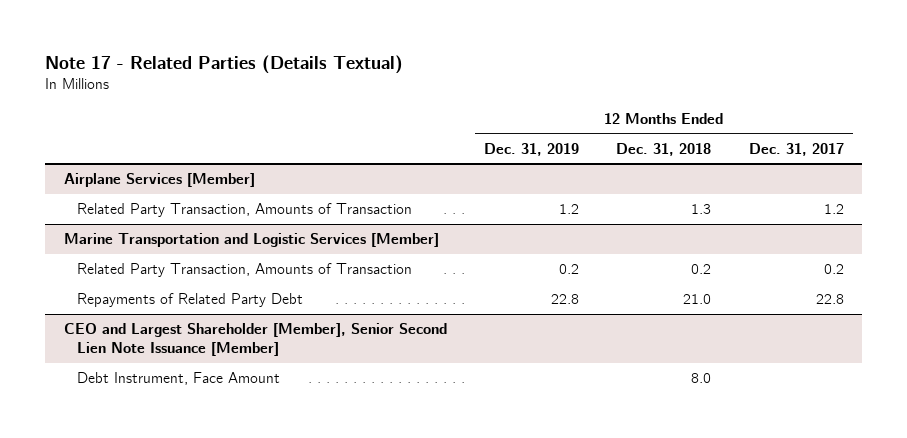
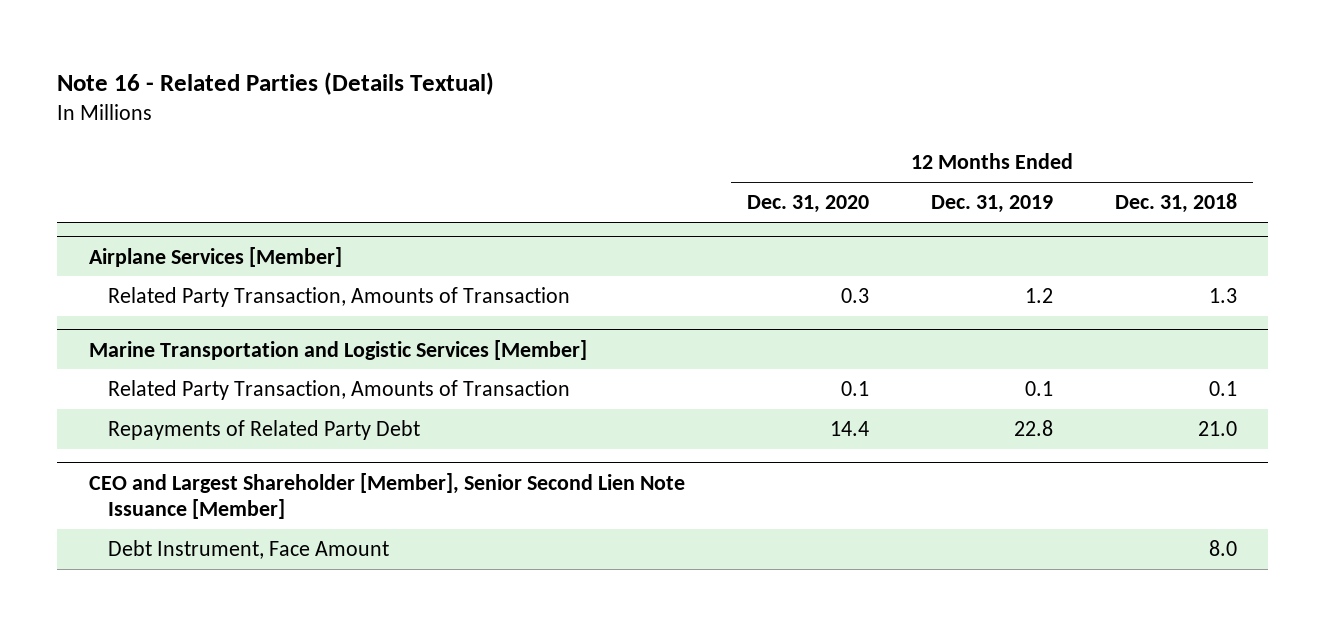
[44,54,403,74] Note 17 - Related Parties (Details Textual) -> [57,72,495,96] Note 16 - Related Parties (Details Textual)
[748,142,844,156] Dec. 31, 2017 -> none
none -> [746,195,869,214] Dec. 31, 2020
[558,264,579,275] 0.2 -> [1024,381,1053,397] 0.1
[691,264,712,275] 0.2 -> [1209,381,1238,397] 0.1

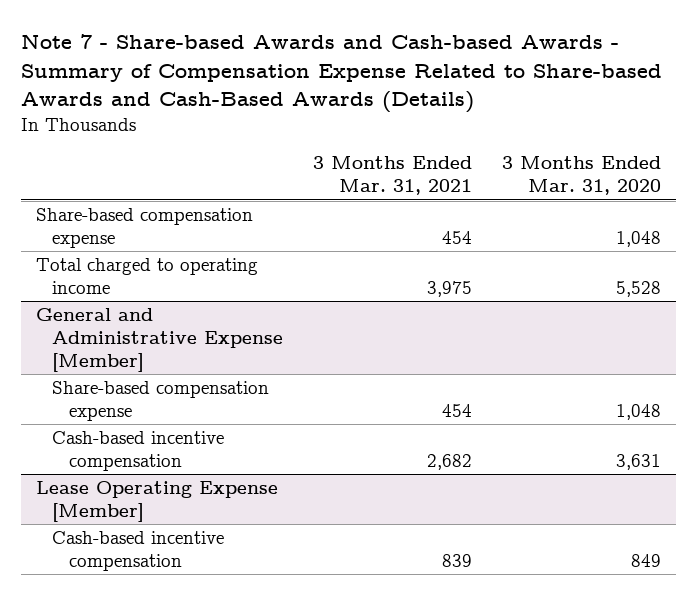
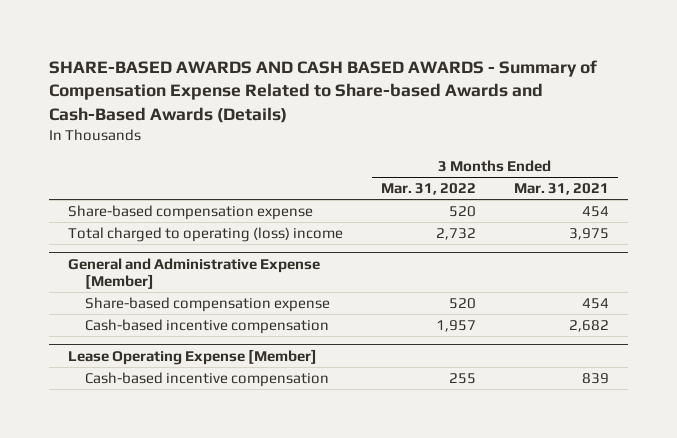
[20,34,662,114] Note 7 - Share-based Awards and Cash-based Awards - Summary of Compensation Expense Related to Share-based Awards and Cash-Based Awards (Details) -> [49,59,598,123] SHARE-BASED AWARDS AND CASH BASED AWARDS - Summary of Compensation Expense Related to Share-based Awards and Cash-Based Awards (Details)
[502,156,662,196] 3 Months Ended Mar. 31, 2020 -> none
none -> [381,183,477,196] Mar. 31, 2022
[35,258,258,295] Total charged to operating income -> [68,227,344,243] Total charged to operating (loss) income

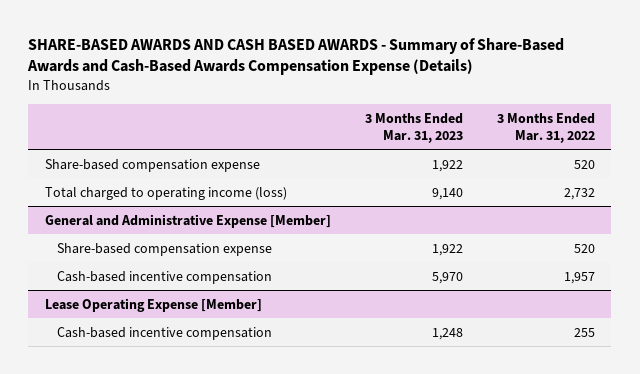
[49,59,598,123] SHARE-BASED AWARDS AND CASH BASED AWARDS - Summary of Compensation Expense Related to Share-based Awards and Cash-Based Awards (Details) -> [27,37,565,76] SHARE-BASED AWARDS AND CASH BASED AWARDS - Summary of Share-Based Awards and Cash-Based Awards Compensation Expense (Details)
[513,183,609,196] Mar. 31, 2021 -> none
none -> [364,112,463,144] 3 Months Ended Mar. 31, 2023
[68,227,344,243] Total charged to operating (loss) income -> [44,186,287,200] Total charged to operating income (loss)

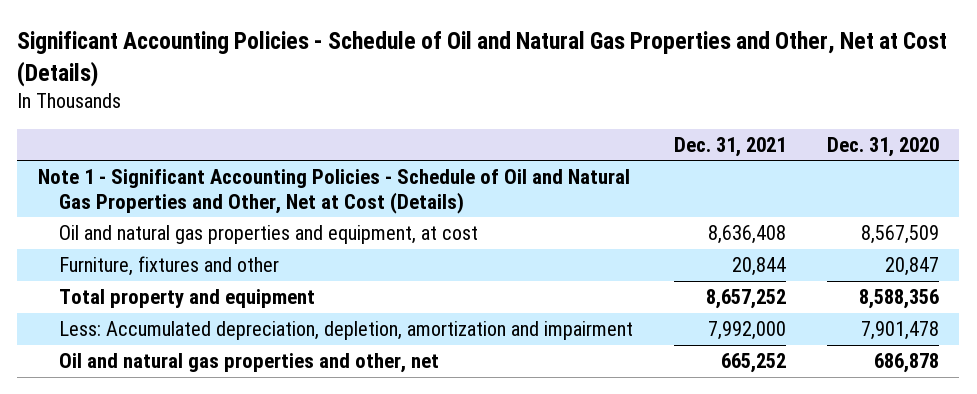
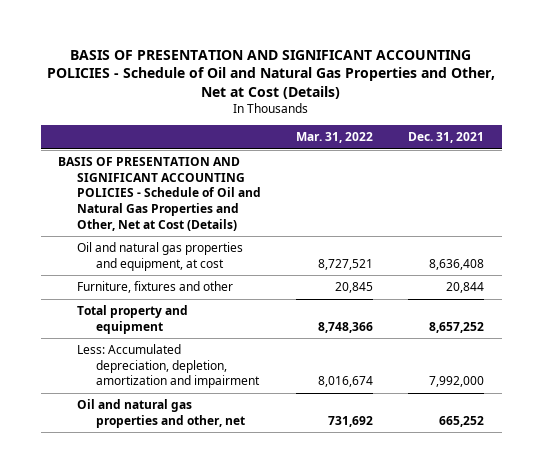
[17,31,948,87] Significant Accounting Policies - Schedule of Oil and Natural Gas Properties and Other, Net at Cost (Details) -> [47,49,496,99] BASIS OF PRESENTATION AND SIGNIFICANT ACCOUNTING POLICIES - Schedule of Oil and Natural Gas Properties and Other, Net at Cost (Details)
[827,136,940,157] Dec. 31, 2020 -> none
none -> [295,132,373,144] Mar. 31, 2022
[37,169,630,214] Note 1 - Significant Accounting Policies - Schedule of Oil and Natural Gas Properties and Other, Net at Cost (Details) -> [58,157,261,231] BASIS OF PRESENTATION AND SIGNIFICANT ACCOUNTING POLICIES - Schedule of Oil and Natural Gas Properties and Other, Net at Cost (Details)

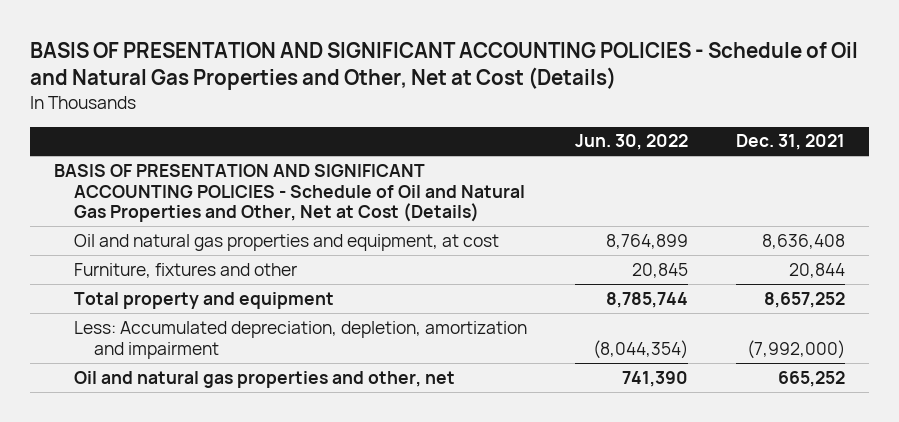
[295,132,373,144] Mar. 31, 2022 -> none
none -> [574,134,688,151] Jun. 30, 2022
[428,376,484,388] 7,992,000 -> [746,339,845,359] (7,992,000)

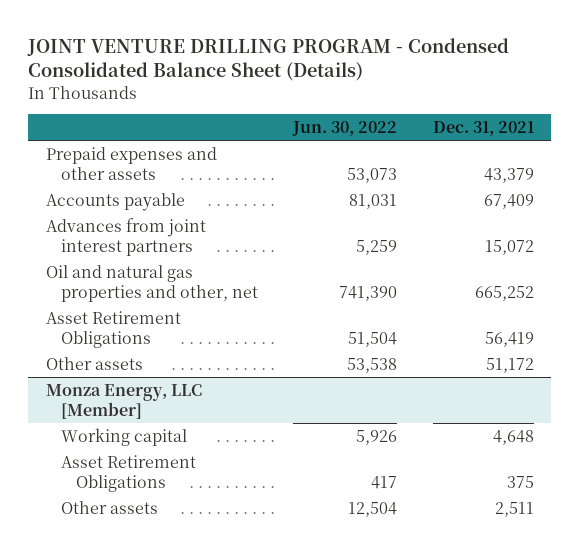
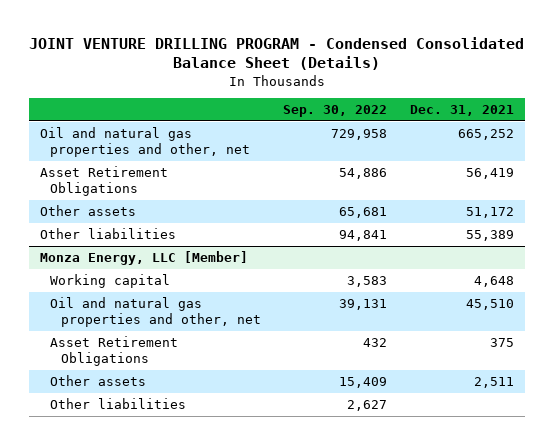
[292,121,398,137] Jun. 30, 2022 -> none
none -> [283,105,388,118] Sep. 30, 2022
[45,146,217,180] Prepaid expenses and other assets -> none
[45,192,185,211] Accounts payable -> none
[45,217,206,256] Advances from joint interest partners -> none
none -> [39,227,176,239] Other liabilities
none -> [50,296,262,328] Oil and natural gas properties and other, net
none -> [50,397,187,409] Other liabilities

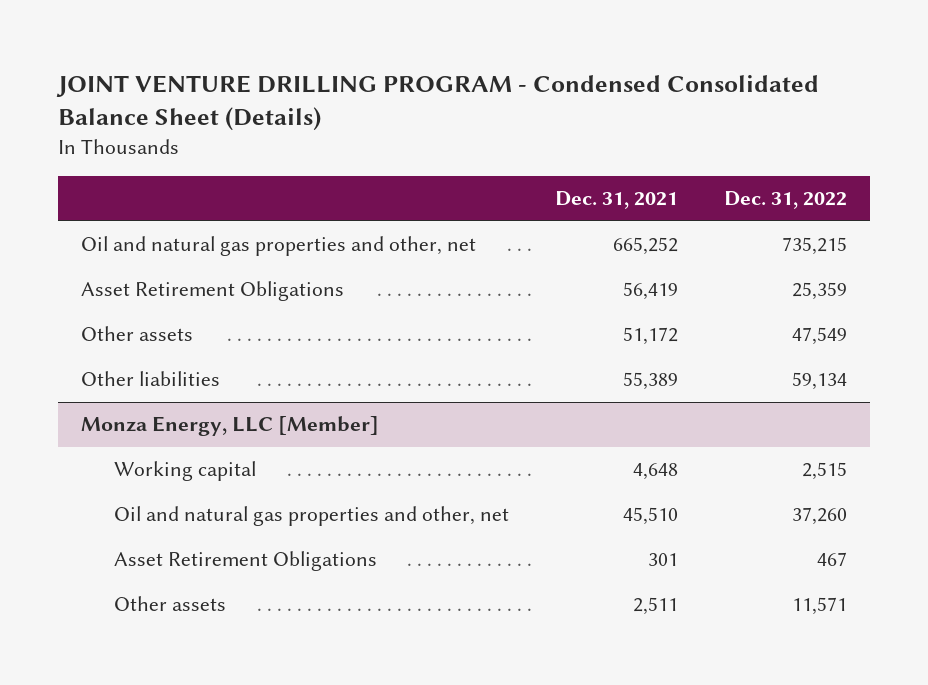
[283,105,388,118] Sep. 30, 2022 -> none
none -> [723,191,847,210] Dec. 31, 2022
[489,337,514,347] 375 -> [647,553,678,567] 301
[50,397,187,409] Other liabilities -> none

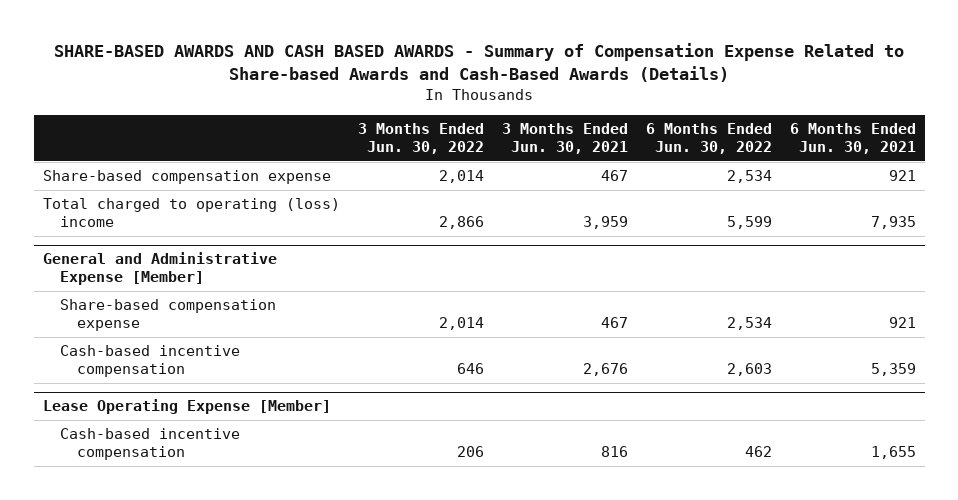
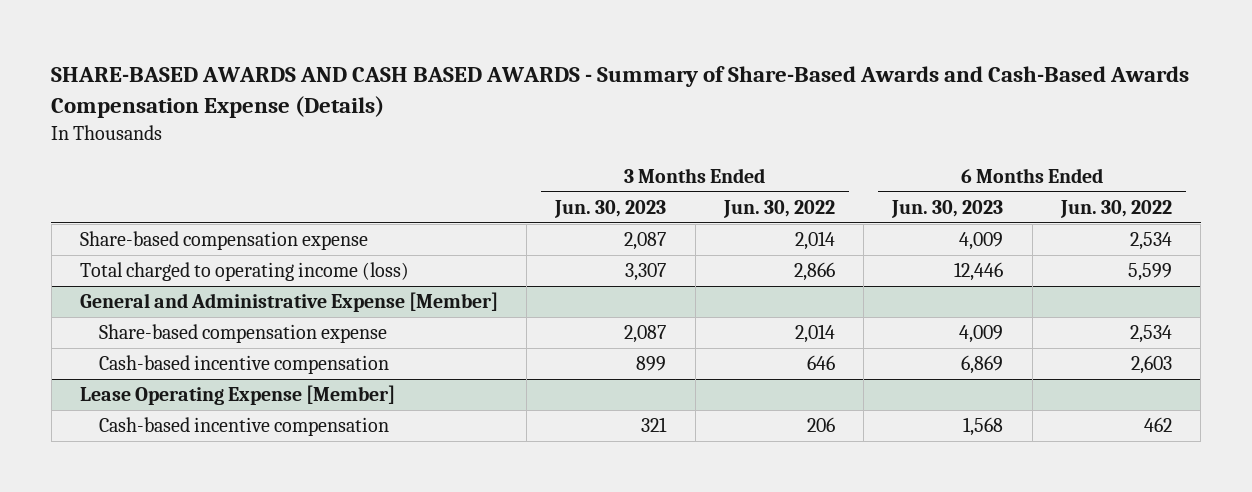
[54,42,905,82] SHARE-BASED AWARDS AND CASH BASED AWARDS - Summary of Compensation Expense Related to Share-based Awards and Cash-Based Awards (Details) -> [51,66,1190,119] SHARE-BASED AWARDS AND CASH BASED AWARDS - Summary of Share-Based Awards and Cash-Based Awards Compensation Expense (Details)
[501,123,628,155] 3 Months Ended Jun. 30, 2021 -> none
[789,123,916,155] 6 Months Ended Jun. 30, 2021 -> none
none -> [554,200,667,219] Jun. 30, 2023
none -> [891,200,1004,219] Jun. 30, 2023
[42,198,340,228] Total charged to operating (loss) income -> [79,262,409,282] Total charged to operating income (loss)

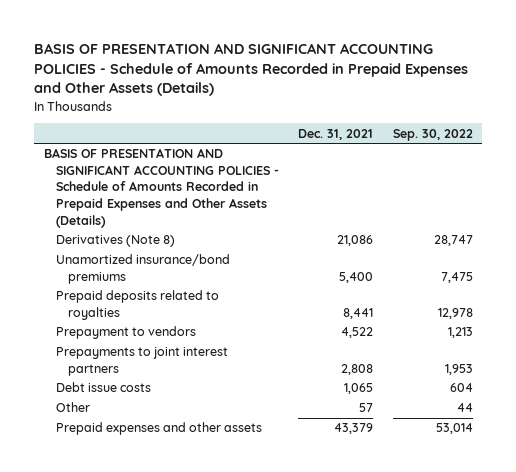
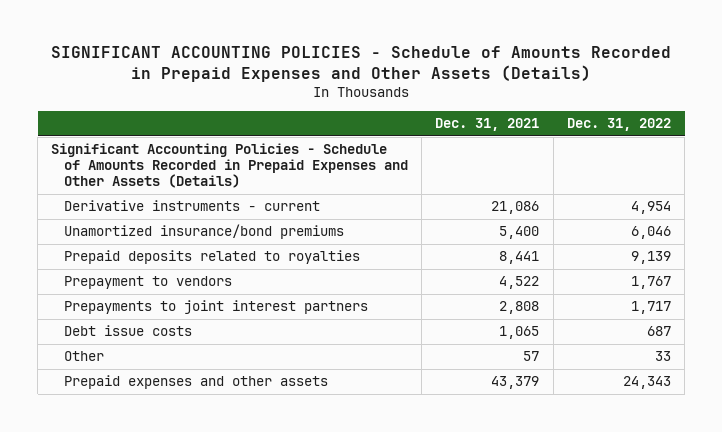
[34,42,469,97] BASIS OF PRESENTATION AND SIGNIFICANT ACCOUNTING POLICIES - Schedule of Amounts Recorded in Prepaid Expenses and Other Assets (Details) -> [51,46,672,83] SIGNIFICANT ACCOUNTING POLICIES - Schedule of Amounts Recorded in Prepaid Expenses and Other Assets (Details)
[392,128,473,141] Sep. 30, 2022 -> none
none -> [566,118,671,132] Dec. 31, 2022
[43,148,280,228] BASIS OF PRESENTATION AND SIGNIFICANT ACCOUNTING POLICIES - Schedule of Amounts Recorded in Prepaid Expenses and Other Assets (Details) -> [51,143,408,188] Significant Accounting Policies - Schedule of Amounts Recorded in Prepaid Expenses and Other Assets (Details)
[56,235,176,248] Derivatives (Note 8) -> [63,200,320,212] Derivative instruments - current

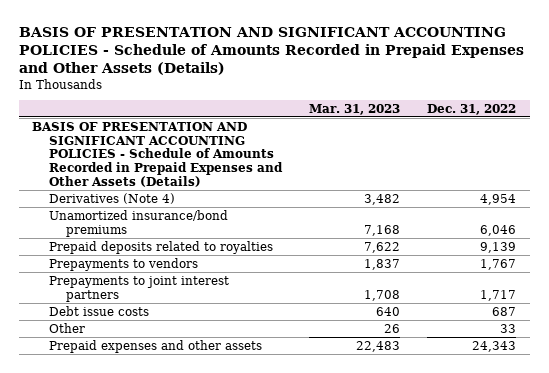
[51,46,672,83] SIGNIFICANT ACCOUNTING POLICIES - Schedule of Amounts Recorded in Prepaid Expenses and Other Assets (Details) -> [18,26,524,75] BASIS OF PRESENTATION AND SIGNIFICANT ACCOUNTING POLICIES - Schedule of Amounts Recorded in Prepaid Expenses and Other Assets (Details)
[435,118,540,132] Dec. 31, 2021 -> none
none -> [309,103,401,115] Mar. 31, 2023
[51,143,408,188] Significant Accounting Policies - Schedule of Amounts Recorded in Prepaid Expenses and Other Assets (Details) -> [32,121,284,188] BASIS OF PRESENTATION AND SIGNIFICANT ACCOUNTING POLICIES - Schedule of Amounts Recorded in Prepaid Expenses and Other Assets (Details)
[63,200,320,212] Derivative instruments - current -> [49,192,176,204] Derivatives (Note 4)
[63,276,232,290] Prepayment to vendors -> [49,257,199,271] Prepayments to vendors

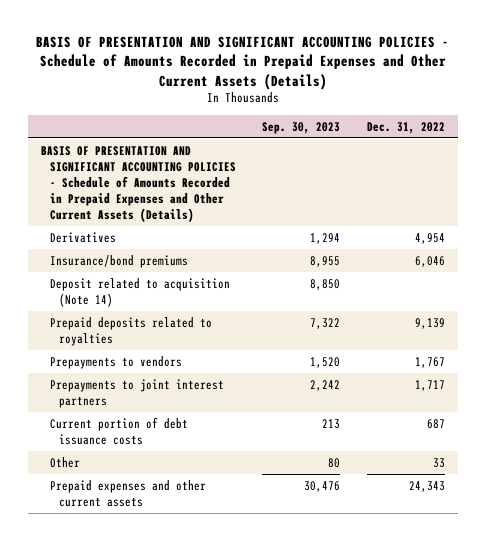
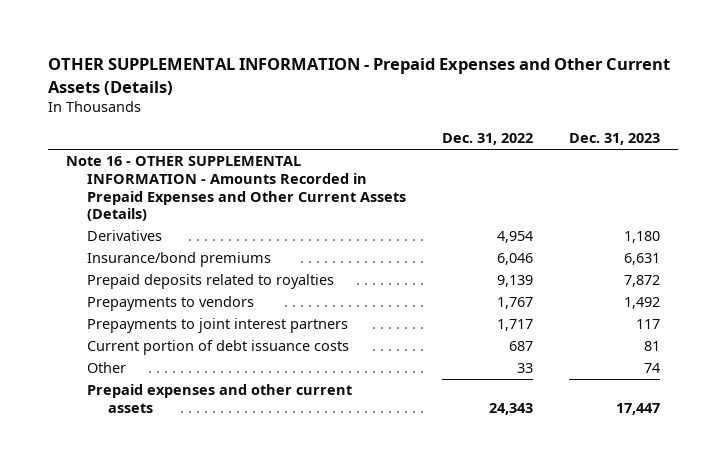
[35,35,449,90] BASIS OF PRESENTATION AND SIGNIFICANT ACCOUNTING POLICIES - Schedule of Amounts Recorded in Prepaid Expenses and Other Current Assets (Details) -> [47,58,670,95] OTHER SUPPLEMENTAL INFORMATION - Prepaid Expenses and Other Current Assets (Details)
[262,121,341,134] Sep. 30, 2023 -> none
none -> [569,133,661,146] Dec. 31, 2023
[40,145,237,223] BASIS OF PRESENTATION AND SIGNIFICANT ACCOUNTING POLICIES - Schedule of Amounts Recorded in Prepaid Expenses and Other Current Assets (Details) -> [65,156,406,222] Note 16 - OTHER SUPPLEMENTAL INFORMATION - Amounts Recorded in Prepaid Expenses and Other Current Assets (Details)
[50,277,231,307] Deposit related to acquisition (Note 14) -> none

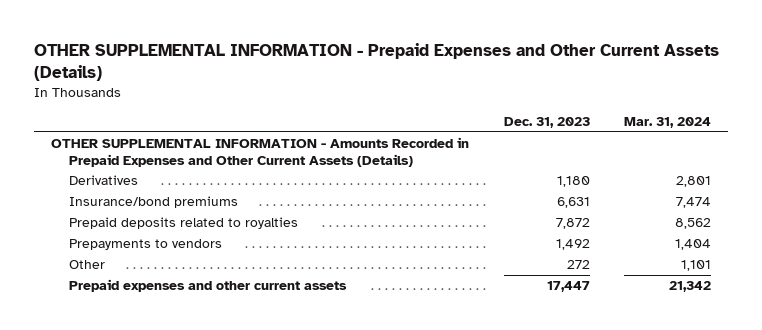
[442,133,534,146] Dec. 31, 2022 -> none
none -> [624,117,712,129] Mar. 31, 2024
[65,156,406,222] Note 16 - OTHER SUPPLEMENTAL INFORMATION - Amounts Recorded in Prepaid Expenses and Other Current Assets (Details) -> [51,137,470,167] OTHER SUPPLEMENTAL INFORMATION - Amounts Recorded in Prepaid Expenses and Other Current Assets (Details)
[86,318,348,334] Prepayments to joint interest partners -> none
[86,340,349,356] Current portion of debt issuance costs -> none
[644,363,661,374] 74 -> [566,260,590,270] 272

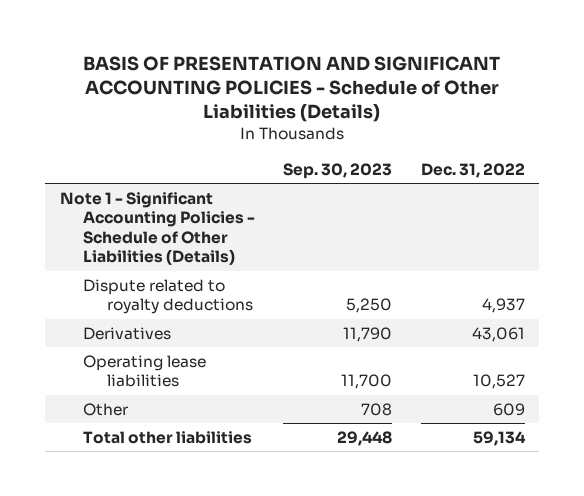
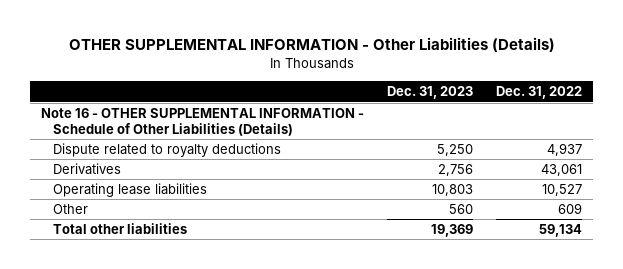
[83,55,501,123] BASIS OF PRESENTATION AND SIGNIFICANT ACCOUNTING POLICIES - Schedule of Other Liabilities (Details) -> [68,37,555,53] OTHER SUPPLEMENTAL INFORMATION - Other Liabilities (Details)
[283,162,393,179] Sep. 30, 2023 -> none
none -> [387,86,474,100] Dec. 31, 2023
[59,191,256,266] Note 1 - Significant Accounting Policies - Schedule of Other Liabilities (Details) -> [41,108,365,136] Note 16 - OTHER SUPPLEMENTAL INFORMATION - Schedule of Other Liabilities (Details)

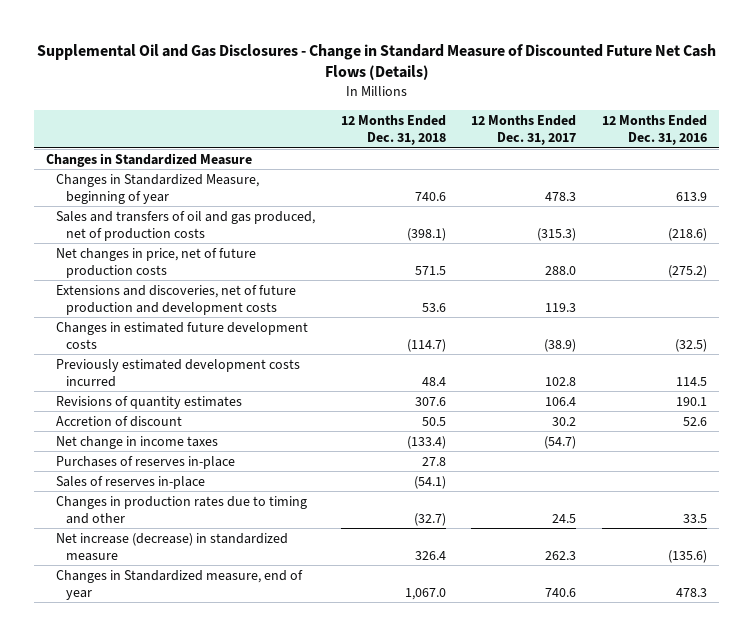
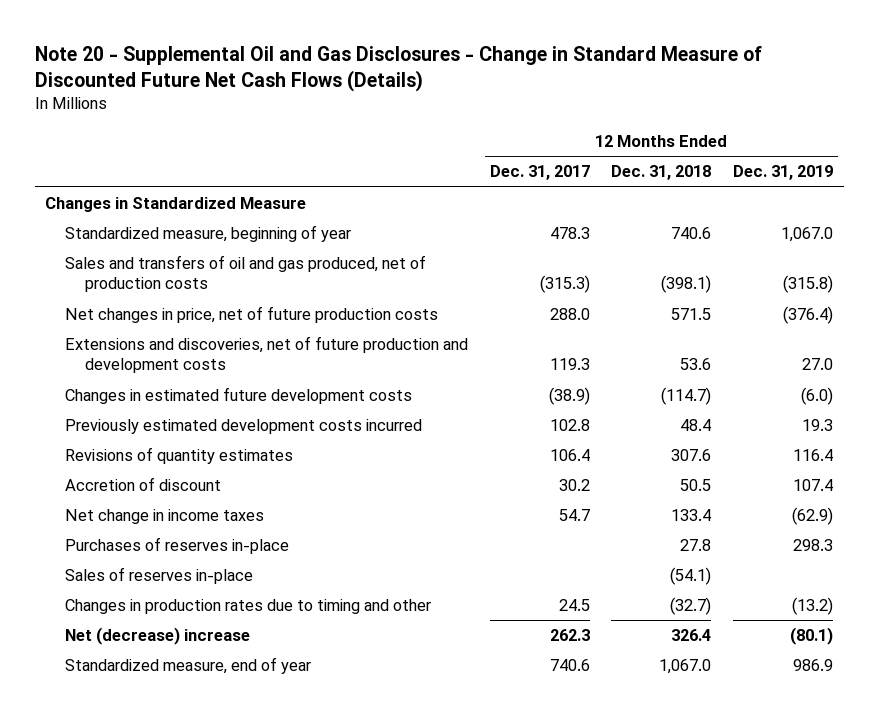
[36,43,716,81] Supplemental Oil and Gas Disclosures - Change in Standard Measure of Discounted Future Net Cash Flows (Details) -> [34,45,762,92] Note 20 - Supplemental Oil and Gas Disclosures - Change in Standard Measure of Discounted Future Net Cash Flows (Details)
[601,115,707,146] 12 Months Ended Dec. 31, 2016 -> none
none -> [733,165,834,181] Dec. 31, 2019
[56,173,260,204] Changes in Standardized Measure, beginning of year -> [65,225,352,243] Standardized measure, beginning of year
[406,435,446,449] (133.4) -> [671,509,712,522] 133.4
[544,435,577,449] (54.7) -> [558,509,590,522] 54.7
[56,532,289,561] Net increase (decrease) in standardized measure -> [65,627,251,646] Net (decrease) increase
[56,569,304,600] Changes in Standardized measure, end of year -> [65,657,312,675] Standardized measure, end of year

